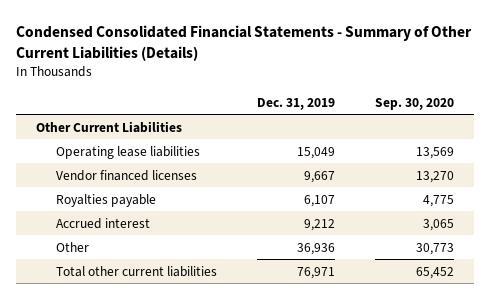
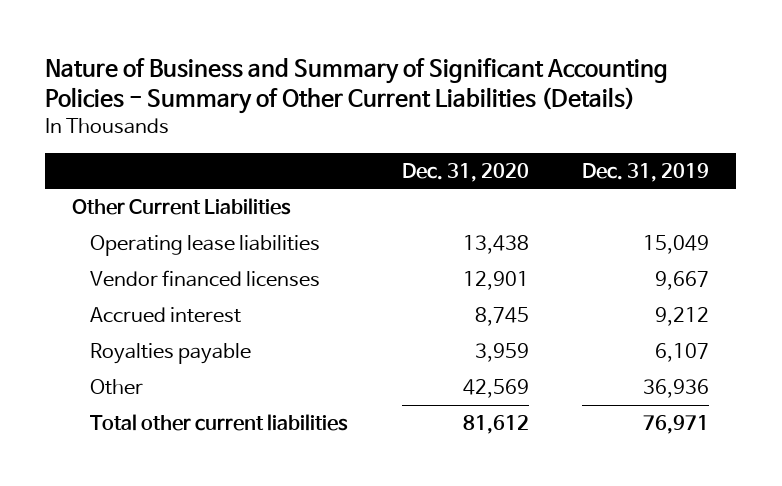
[15,24,472,61] Condensed Consolidated Financial Statements - Summary of Other Current Liabilities (Details) -> [45,57,669,115] Nature of Business and Summary of Significant Accounting Policies - Summary of Other Current Liabilities (Details)
[375,97,455,110] Sep. 30, 2020 -> none
none -> [401,162,529,182] Dec. 31, 2020
[56,193,157,207] Royalties payable -> [90,342,252,364] Royalties payable

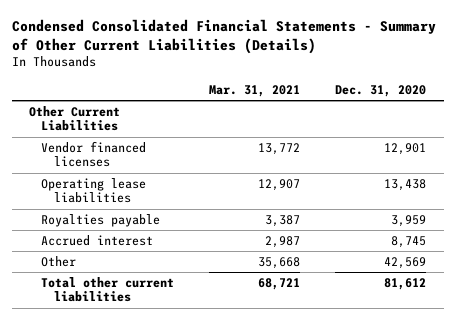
[45,57,669,115] Nature of Business and Summary of Significant Accounting Policies - Summary of Other Current Liabilities (Details) -> [11,18,436,54] Condensed Consolidated Financial Statements - Summary of Other Current Liabilities (Details)
[582,162,710,182] Dec. 31, 2019 -> none
none -> [209,84,301,97] Mar. 31, 2021
[90,234,321,256] Operating lease liabilities -> [41,178,147,204] Operating lease liabilities
[90,306,242,323] Accrued interest -> [41,235,154,247] Accrued interest

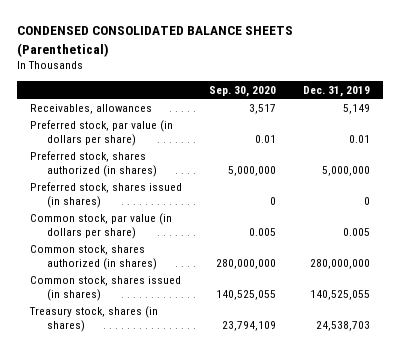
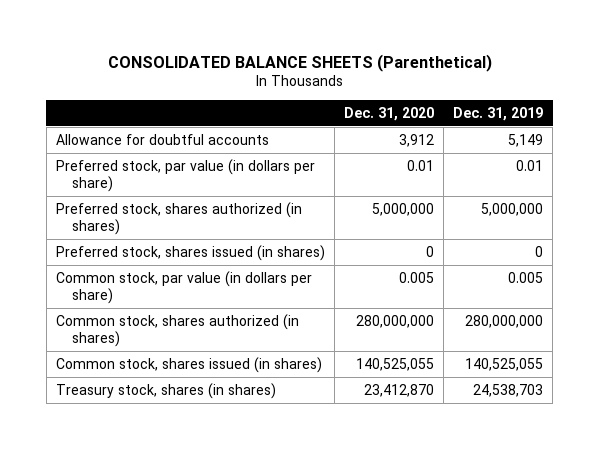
[17,26,294,57] CONDENSED CONSOLIDATED BALANCE SHEETS (Parenthetical) -> [107,53,492,72] CONSOLIDATED BALANCE SHEETS (Parenthetical)
[208,85,276,97] Sep. 30, 2020 -> none
none -> [344,106,435,121] Dec. 31, 2020
[30,103,153,114] Receivables, allowances -> [55,133,269,145] Allowance for doubtful accounts

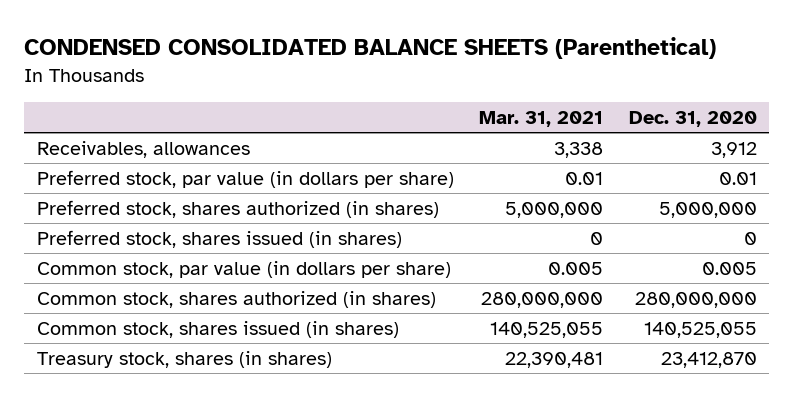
[107,53,492,72] CONSOLIDATED BALANCE SHEETS (Parenthetical) -> [23,37,716,60] CONDENSED CONSOLIDATED BALANCE SHEETS (Parenthetical)
[453,106,544,121] Dec. 31, 2019 -> none
none -> [479,110,604,127] Mar. 31, 2021
[55,133,269,145] Allowance for doubtful accounts -> [36,140,250,158] Receivables, allowances

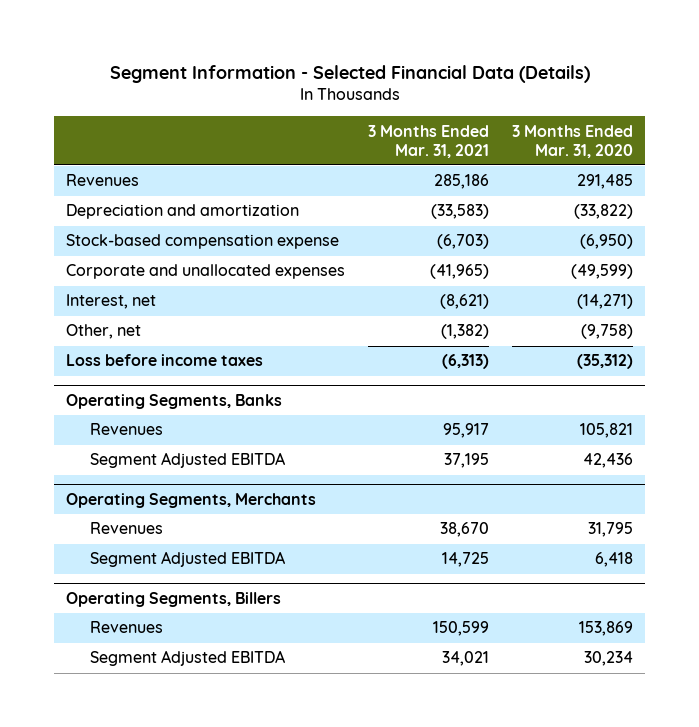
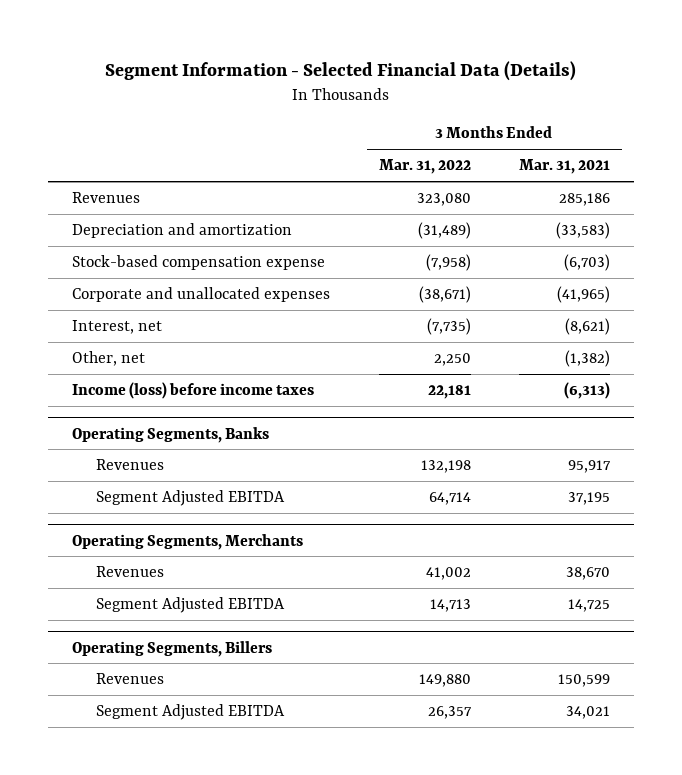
[512,124,634,158] 3 Months Ended Mar. 31, 2020 -> none
none -> [378,159,471,175] Mar. 31, 2022
[65,354,263,367] Loss before income taxes -> [72,382,315,400] Income (loss) before income taxes

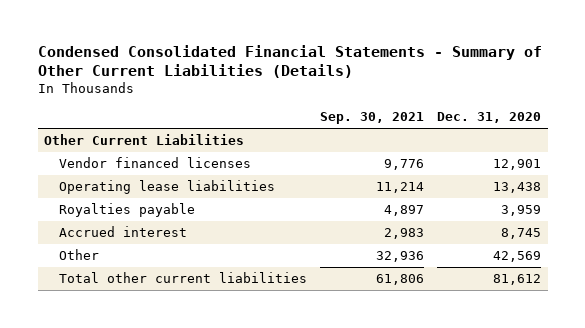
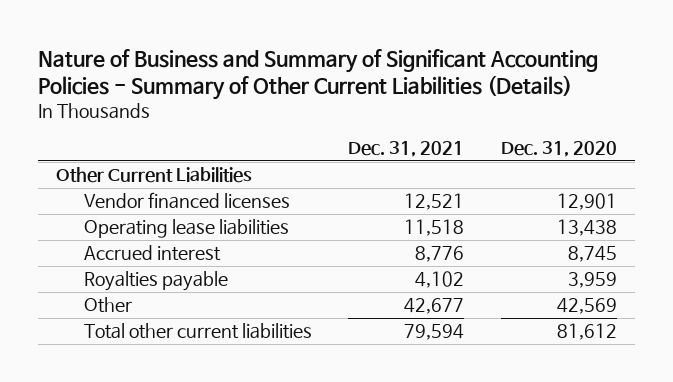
[37,44,542,79] Condensed Consolidated Financial Statements - Summary of Other Current Liabilities (Details) -> [38,48,599,101] Nature of Business and Summary of Significant Accounting Policies - Summary of Other Current Liabilities (Details)
[320,112,425,125] Sep. 30, 2021 -> none
none -> [348,140,465,157] Dec. 31, 2021
[58,202,195,217] Royalties payable -> [84,271,229,292] Royalties payable

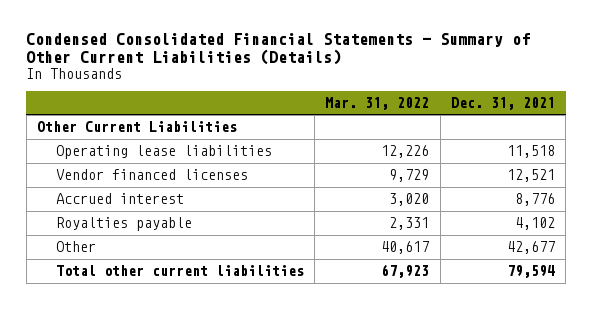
[38,48,599,101] Nature of Business and Summary of Significant Accounting Policies - Summary of Other Current Liabilities (Details) -> [26,32,531,65] Condensed Consolidated Financial Statements - Summary of Other Current Liabilities (Details)
[500,140,617,157] Dec. 31, 2020 -> none
none -> [325,96,430,110] Mar. 31, 2022
[84,192,291,210] Vendor financed licenses -> [55,169,248,181] Vendor financed licenses

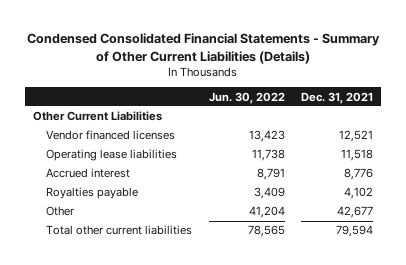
[325,96,430,110] Mar. 31, 2022 -> none
none -> [208,91,285,104] Jun. 30, 2022
[55,145,272,160] Operating lease liabilities -> [46,149,178,162] Operating lease liabilities

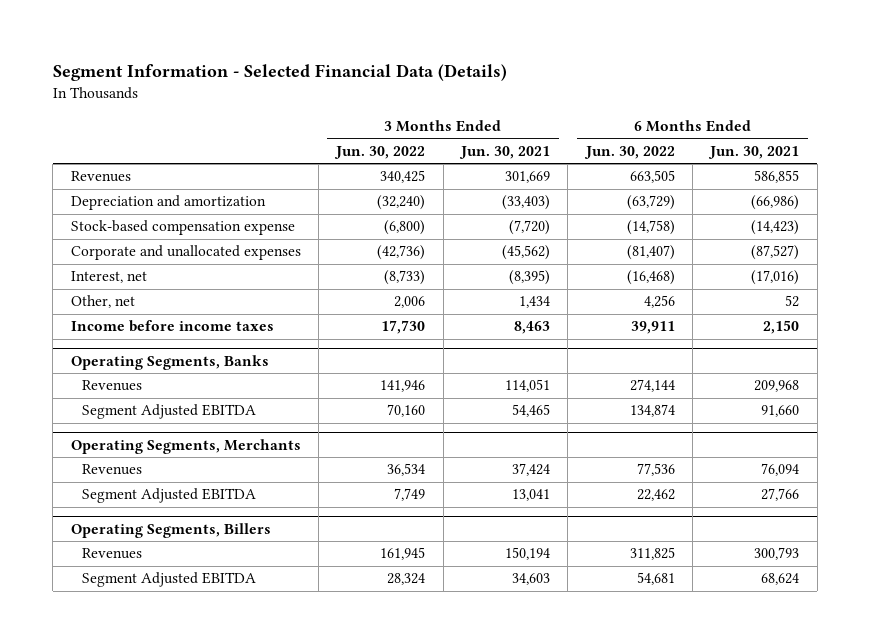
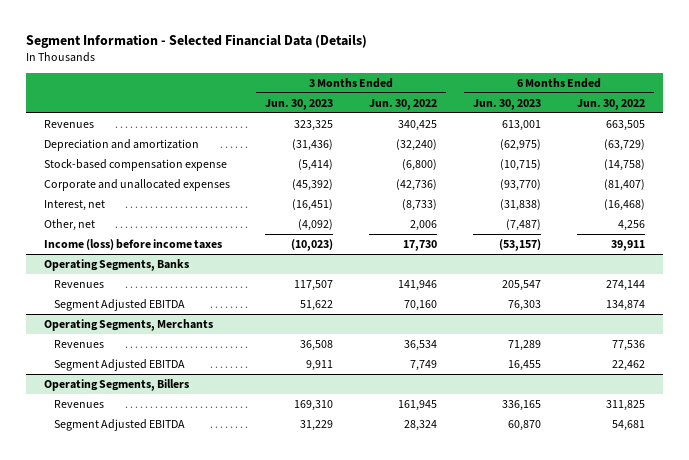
[459,146,551,160] Jun. 30, 2021 -> none
[708,146,800,160] Jun. 30, 2021 -> none
none -> [265,98,334,110] Jun. 30, 2023
none -> [473,98,542,110] Jun. 30, 2023
[70,320,274,333] Income before income taxes -> [43,238,222,250] Income (loss) before income taxes

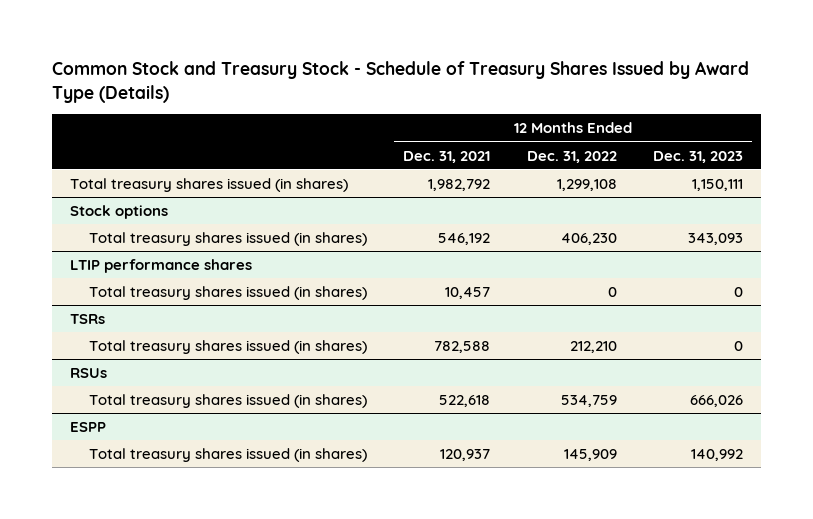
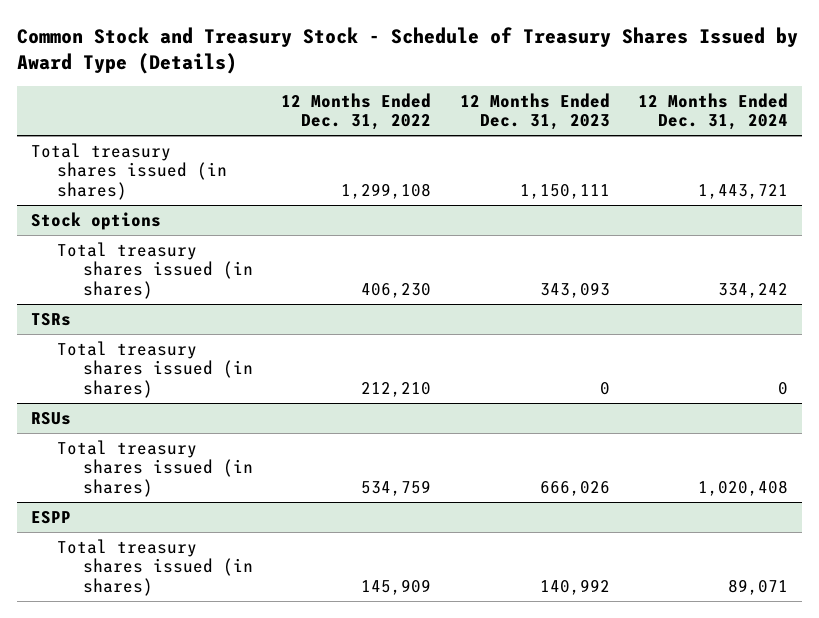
[403,150,491,163] Dec. 31, 2021 -> none
none -> [637,92,788,131] 12 Months Ended Dec. 31, 2024
[70,259,253,274] LTIP performance shares -> none
[88,286,367,301] Total treasury shares issued (in shares) -> none

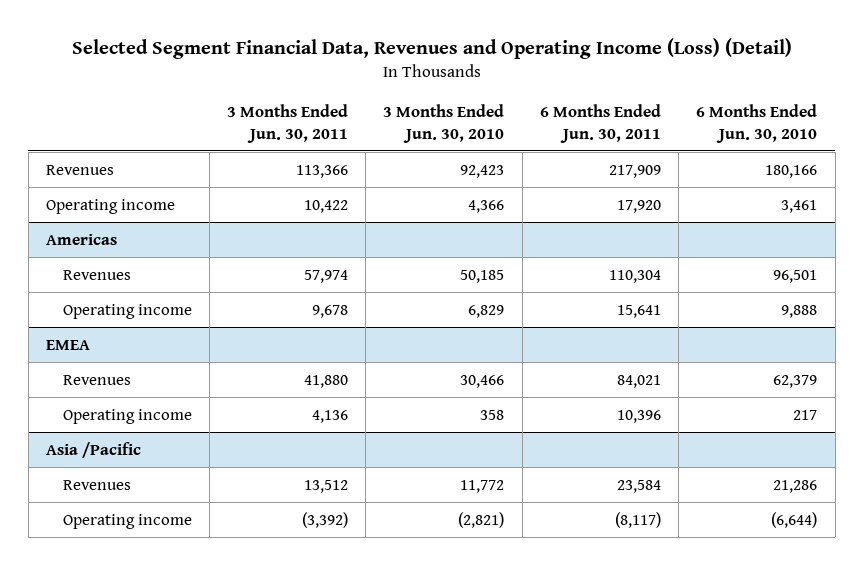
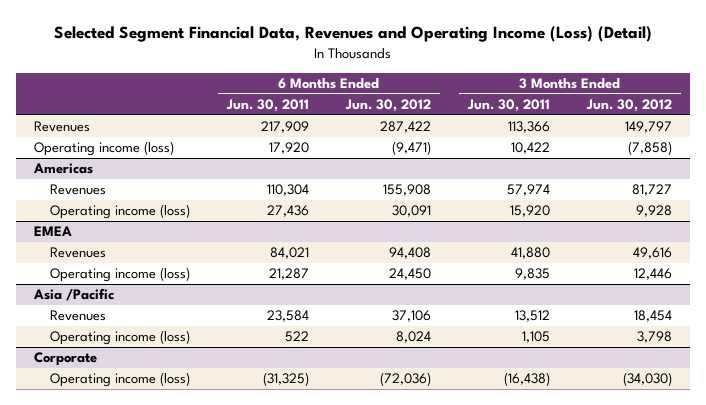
[383,103,505,143] 3 Months Ended Jun. 30, 2010 -> none
[696,103,818,143] 6 Months Ended Jun. 30, 2010 -> none
none -> [344,99,431,113] Jun. 30, 2012
none -> [585,99,672,113] Jun. 30, 2012
[45,198,175,214] Operating income -> [34,141,175,157] Operating income (loss)
[62,303,192,319] Operating income -> [49,204,190,220] Operating income (loss)
[312,304,349,318] 9,678 -> [509,205,550,218] 15,920
[616,304,661,318] 15,641 -> [266,205,309,218] 27,436
[62,408,192,424] Operating income -> [49,267,190,283] Operating income (loss)
[312,409,349,423] 4,136 -> [514,268,550,281] 9,835
[616,409,661,423] 10,396 -> [268,268,309,281] 21,287
[62,513,192,529] Operating income -> [49,330,190,346] Operating income (loss)
[302,511,349,528] (3,392) -> [521,331,550,344] 1,105
[614,511,661,528] (8,117) -> [284,331,309,343] 522
none -> [34,352,98,367] Corporate
none -> [49,372,190,388] Operating income (loss)

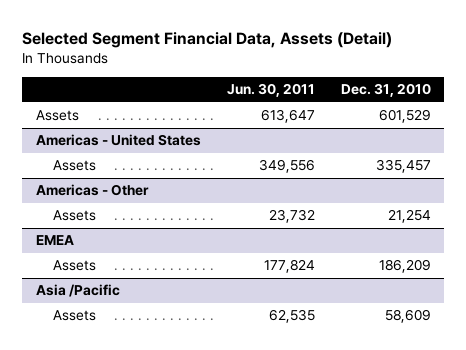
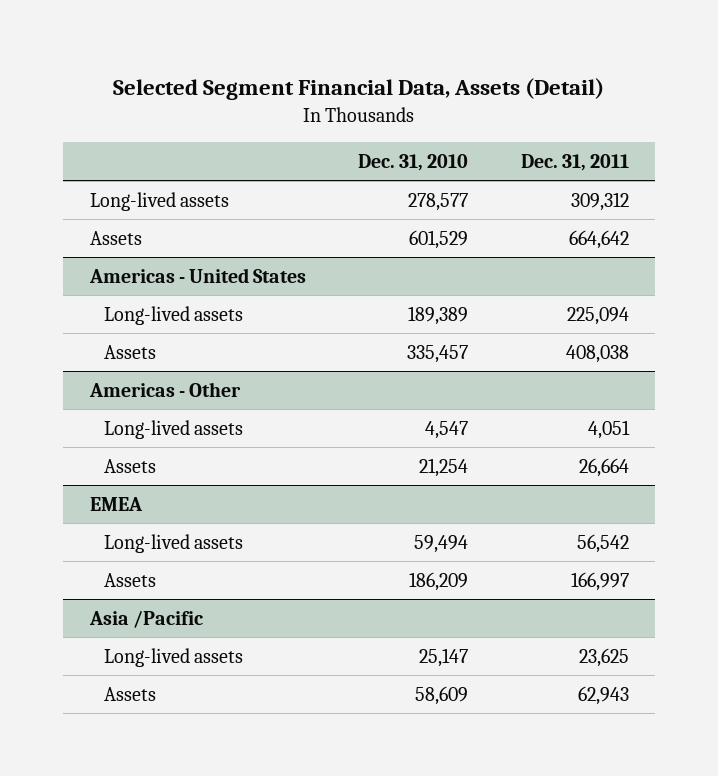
[226,83,315,98] Jun. 30, 2011 -> none
none -> [520,154,629,172] Dec. 31, 2011
none -> [89,191,229,211] Long-lived assets
none -> [104,305,244,325] Long-lived assets
none -> [104,419,244,439] Long-lived assets
none -> [104,533,244,553] Long-lived assets
none -> [104,647,244,667] Long-lived assets

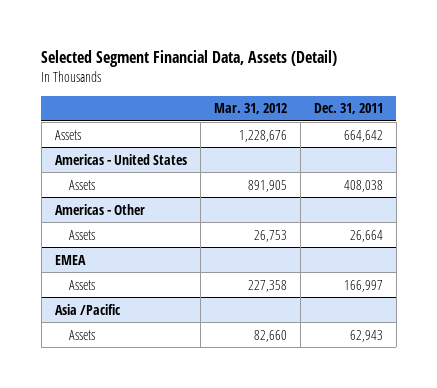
[358,154,469,172] Dec. 31, 2010 -> none
none -> [213,103,287,115] Mar. 31, 2012
[89,191,229,211] Long-lived assets -> none
[104,305,244,325] Long-lived assets -> none
[104,419,244,439] Long-lived assets -> none
[104,533,244,553] Long-lived assets -> none
[104,647,244,667] Long-lived assets -> none

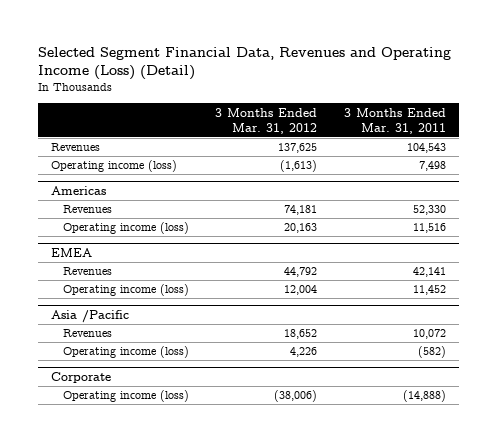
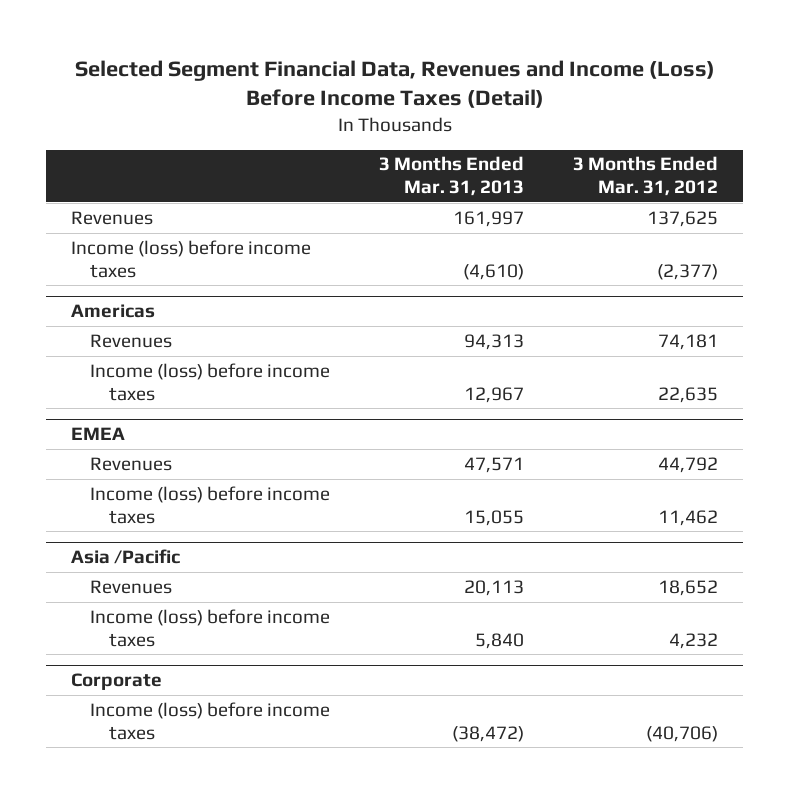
[37,46,451,81] Selected Segment Financial Data, Revenues and Operating Income (Loss) (Detail) -> [74,59,715,109] Selected Segment Financial Data, Revenues and Income (Loss) Before Income Taxes (Detail)
[343,107,446,134] 3 Months Ended Mar. 31, 2011 -> none
none -> [379,156,525,197] 3 Months Ended Mar. 31, 2013
[51,160,178,173] Operating income (loss) -> none
none -> [70,239,311,278] Income (loss) before income taxes
[63,222,190,235] Operating income (loss) -> none
none -> [89,362,330,401] Income (loss) before income taxes
[63,284,190,297] Operating income (loss) -> none
none -> [89,485,330,524] Income (loss) before income taxes
[63,346,190,359] Operating income (loss) -> none
none -> [89,608,330,647] Income (loss) before income taxes
[63,390,190,403] Operating income (loss) -> none
none -> [89,701,330,740] Income (loss) before income taxes

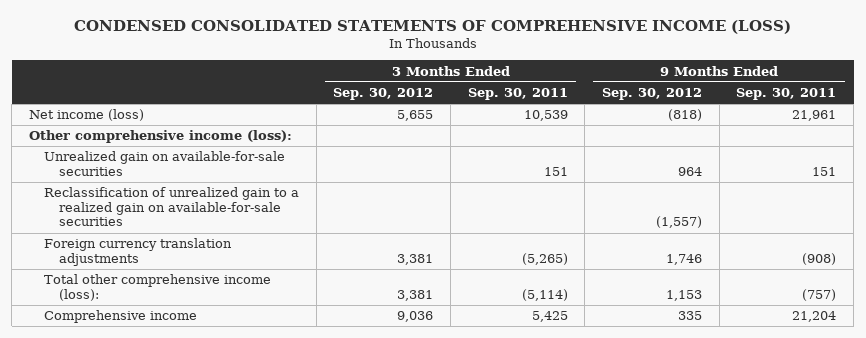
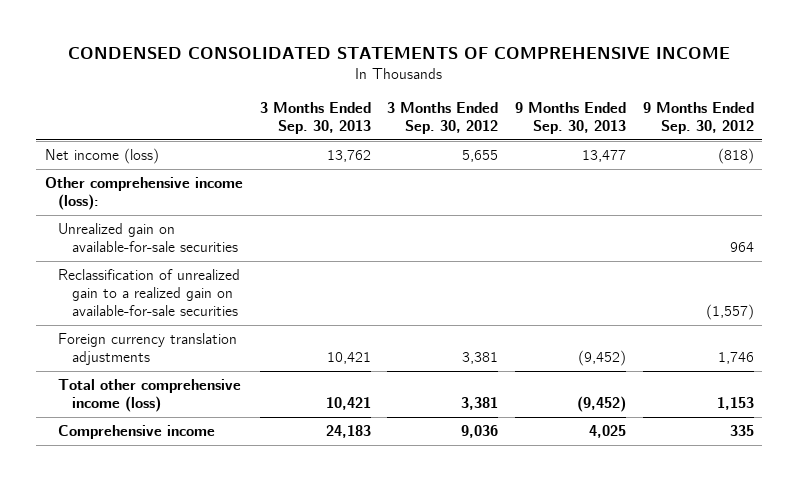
[73,20,791,35] CONDENSED CONSOLIDATED STATEMENTS OF COMPREHENSIVE INCOME (LOSS) -> [68,47,731,60] CONDENSED CONSOLIDATED STATEMENTS OF COMPREHENSIVE INCOME
[467,88,568,101] Sep. 30, 2011 -> none
[736,88,837,101] Sep. 30, 2011 -> none
none -> [259,102,371,135] 3 Months Ended Sep. 30, 2013
none -> [515,102,627,135] 9 Months Ended Sep. 30, 2013
[43,274,271,301] Total other comprehensive income (loss): -> [58,379,242,413] Total other comprehensive income (loss)

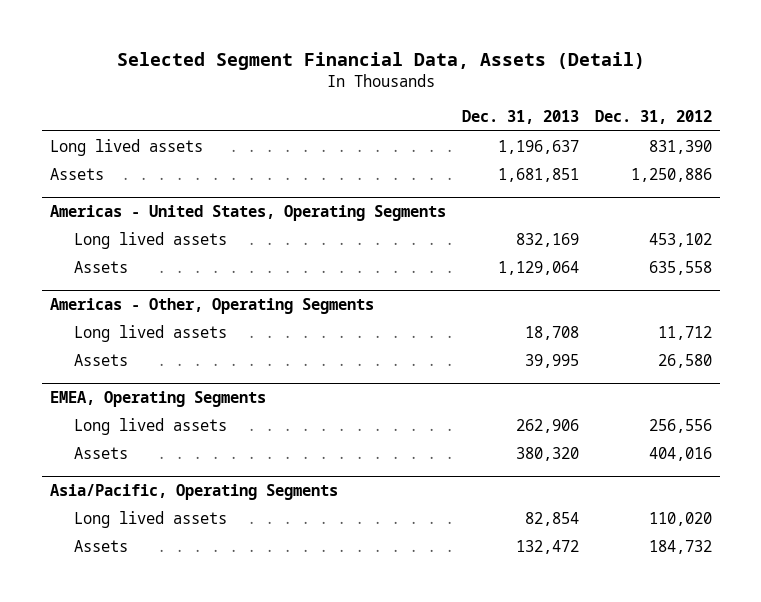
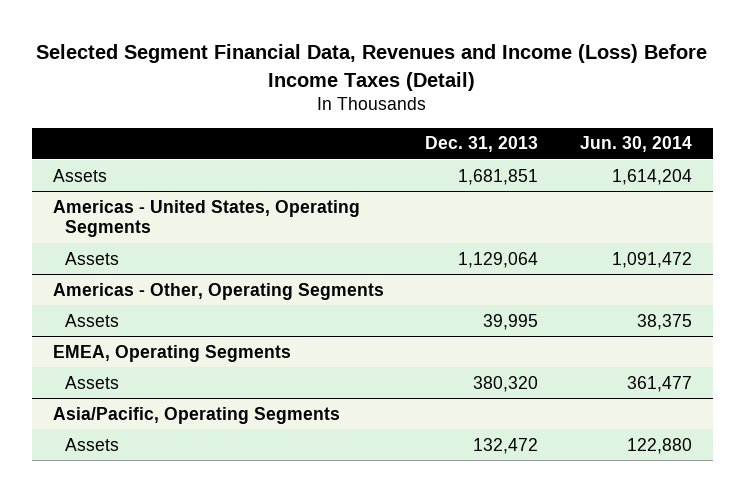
[116,51,645,70] Selected Segment Financial Data, Assets (Detail) -> [36,44,708,91] Selected Segment Financial Data, Revenues and Income (Loss) Before Income Taxes (Detail)
[594,110,712,125] Dec. 31, 2012 -> none
none -> [579,136,692,153] Jun. 30, 2014
[49,138,203,156] Long lived assets -> none
[74,231,228,249] Long lived assets -> none
[74,324,228,342] Long lived assets -> none
[74,417,228,435] Long lived assets -> none
[74,510,228,528] Long lived assets -> none

